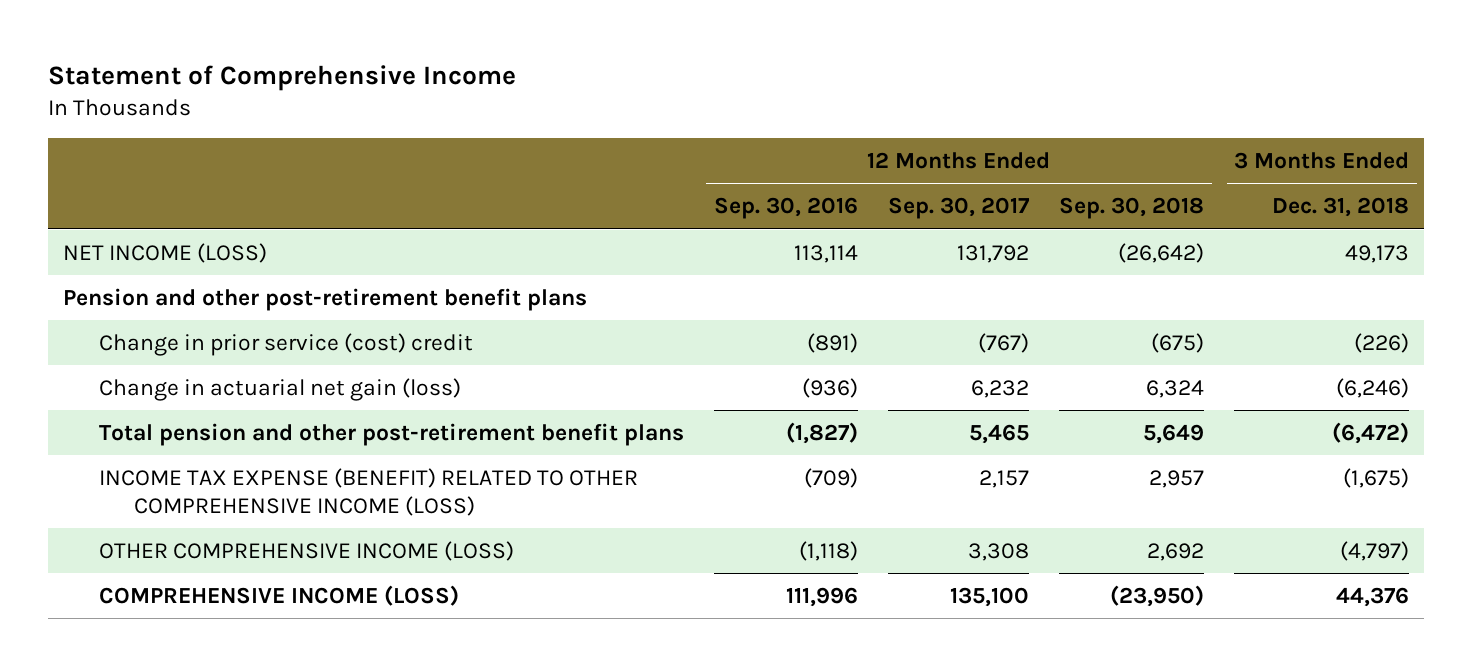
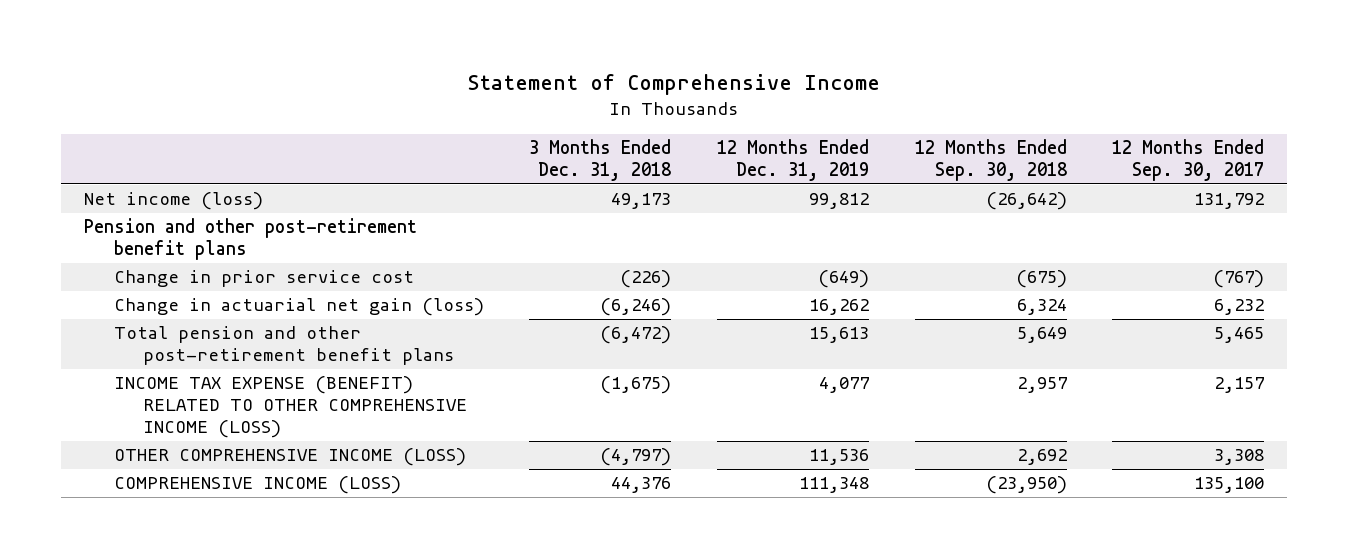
[713,197,858,220] Sep. 30, 2016 -> none
none -> [716,139,869,181] 12 Months Ended Dec. 31, 2019
[63,242,268,263] NET INCOME (LOSS) -> [84,192,264,211] Net income (loss)
[98,332,473,356] Change in prior service (cost) credit -> [113,270,414,288] Change in prior service cost

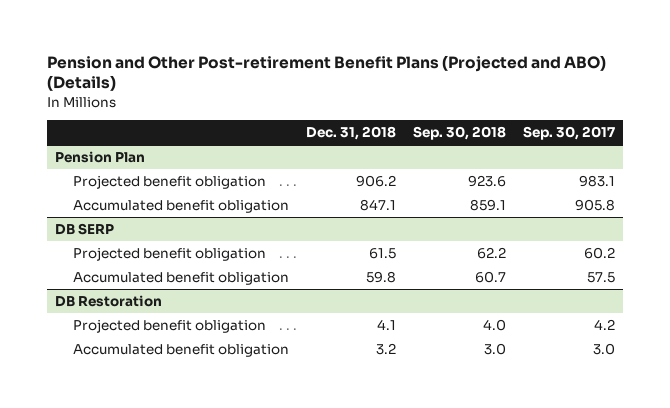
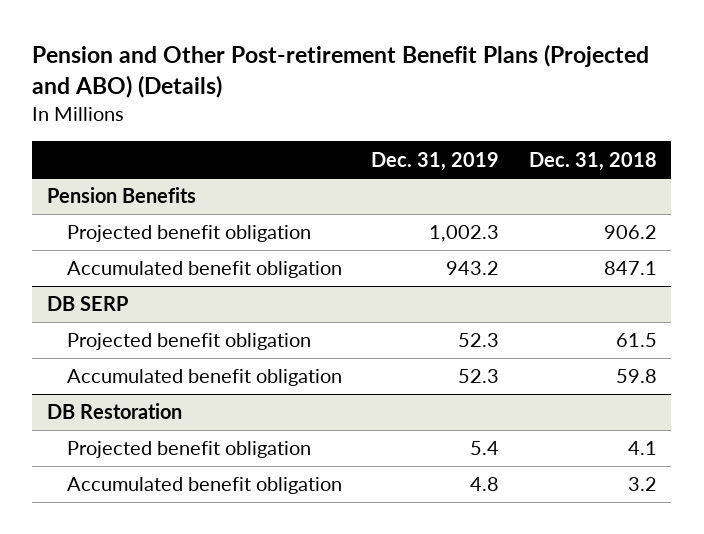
[412,125,506,140] Sep. 30, 2018 -> none
[522,125,615,140] Sep. 30, 2017 -> none
none -> [371,151,500,171] Dec. 31, 2019
[55,150,146,163] Pension Plan -> [46,187,196,204] Pension Benefits

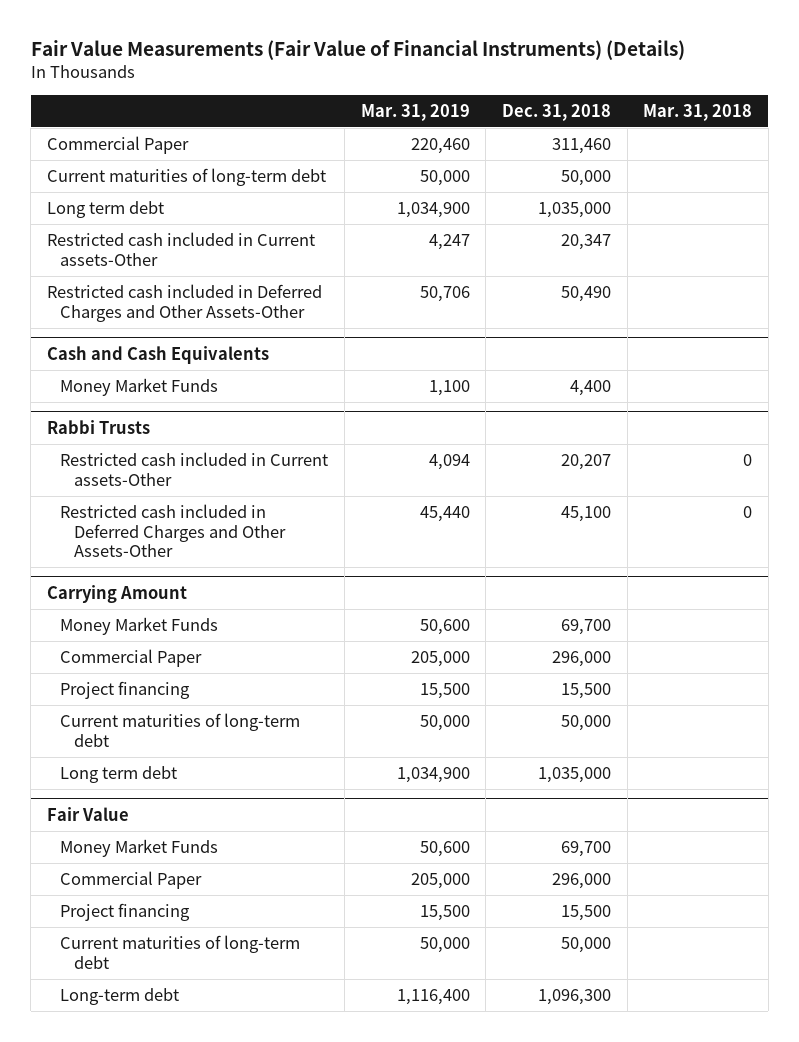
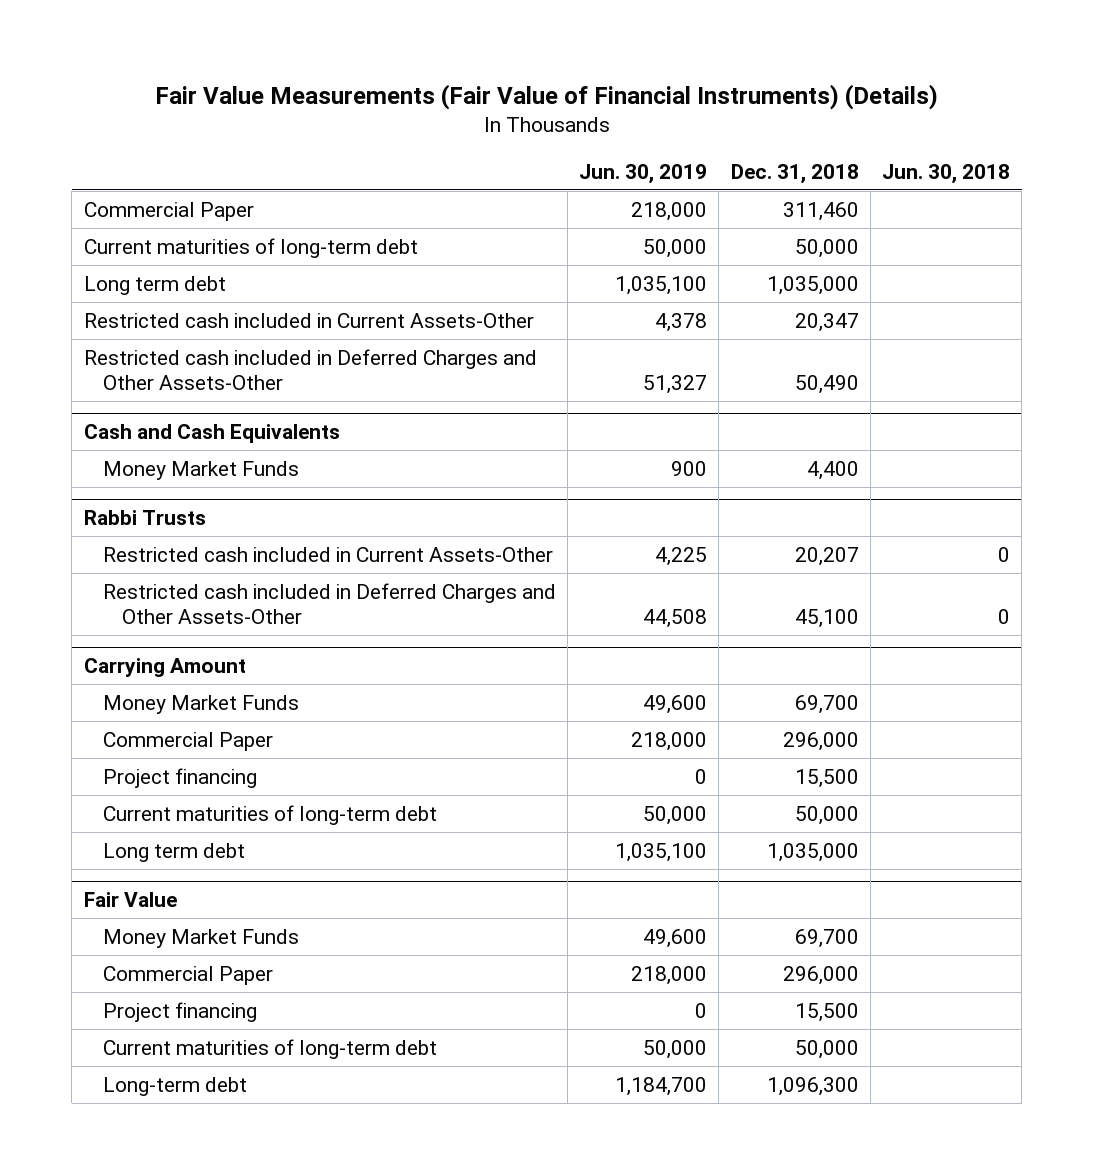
[360,103,470,121] Mar. 31, 2019 -> none
[643,103,753,121] Mar. 31, 2018 -> none
none -> [579,163,708,184] Jun. 30, 2019
none -> [881,163,1010,184] Jun. 30, 2018
[46,232,315,266] Restricted cash included in Current assets-Other -> [83,312,534,328] Restricted cash included in Current Assets-Other
[60,452,329,486] Restricted cash included in Current assets-Other -> [102,546,553,562] Restricted cash included in Current Assets-Other

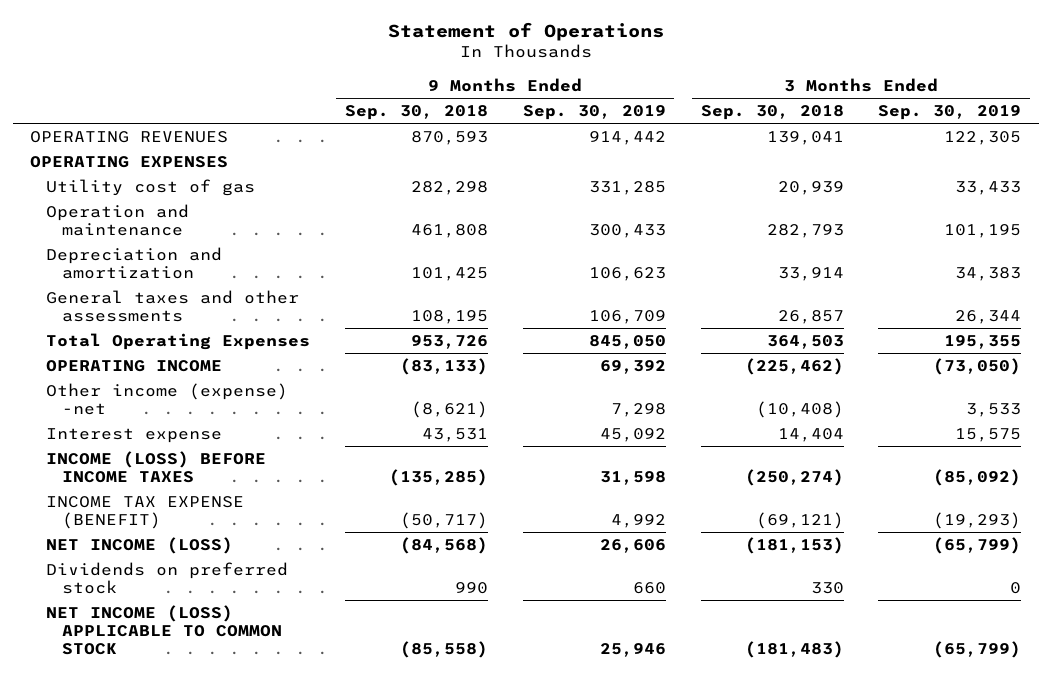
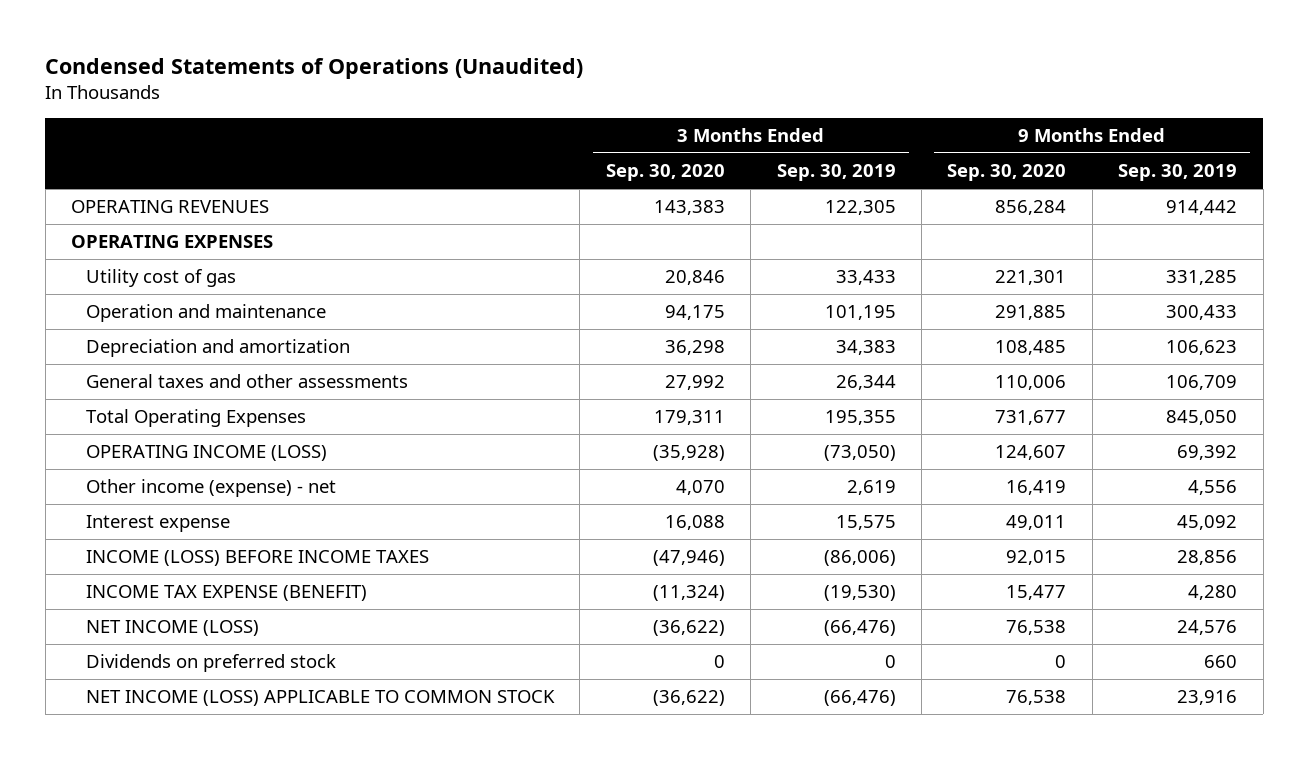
[387,21,664,41] Statement of Operations -> [45,58,584,80] Condensed Statements of Operations (Unaudited)
[344,105,488,121] Sep. 30, 2018 -> none
[700,105,844,121] Sep. 30, 2018 -> none
none -> [605,164,725,182] Sep. 30, 2020
none -> [947,164,1067,182] Sep. 30, 2020
[46,360,223,373] OPERATING INCOME -> [85,445,327,462] OPERATING INCOME (LOSS)
[46,383,289,415] Other income (expense) -net -> [85,479,336,498] Other income (expense) - net
[610,402,666,417] 7,298 -> [1188,480,1238,496] 4,556
[966,402,1022,417] 3,533 -> [846,480,896,496] 2,619
[599,470,666,485] 31,598 -> [1177,550,1238,566] 28,856
[933,468,1022,486] (85,092) -> [823,550,896,567] (86,006)
[610,513,666,528] 4,992 -> [1188,585,1238,601] 4,280
[933,511,1022,529] (19,293) -> [823,585,896,602] (19,530)
[599,539,666,554] 26,606 -> [1177,620,1238,636] 24,576
[933,537,1022,555] (65,799) -> [823,620,896,637] (66,476)
[599,642,666,657] 25,946 -> [1177,690,1238,706] 23,916
[933,640,1022,658] (65,799) -> [823,690,896,707] (66,476)

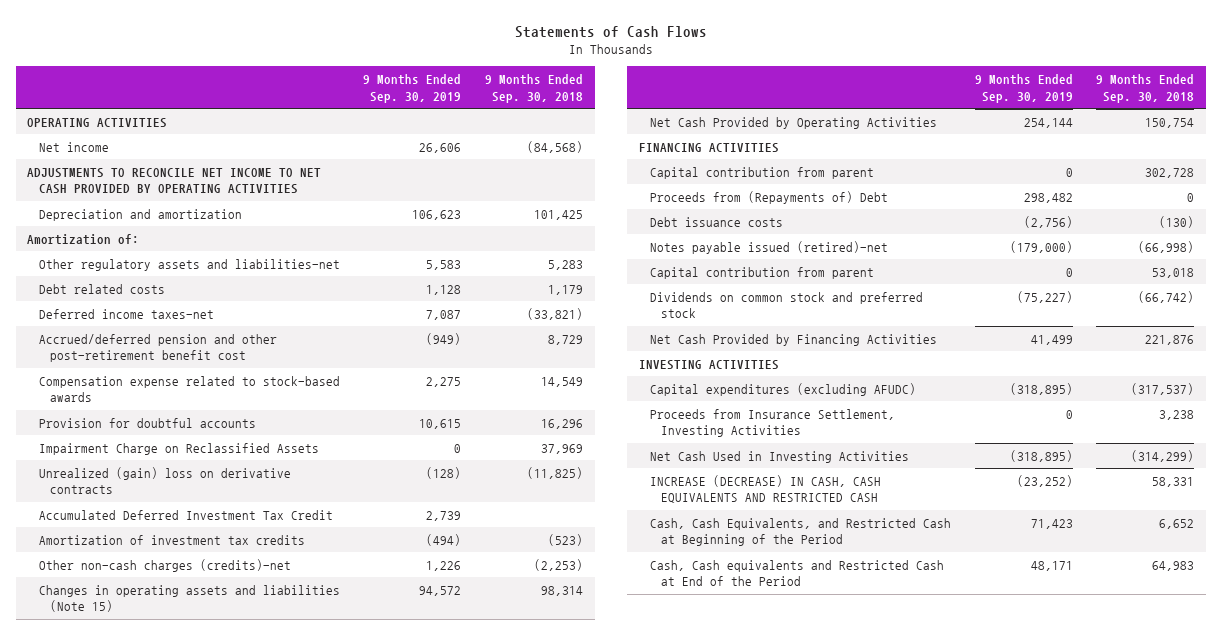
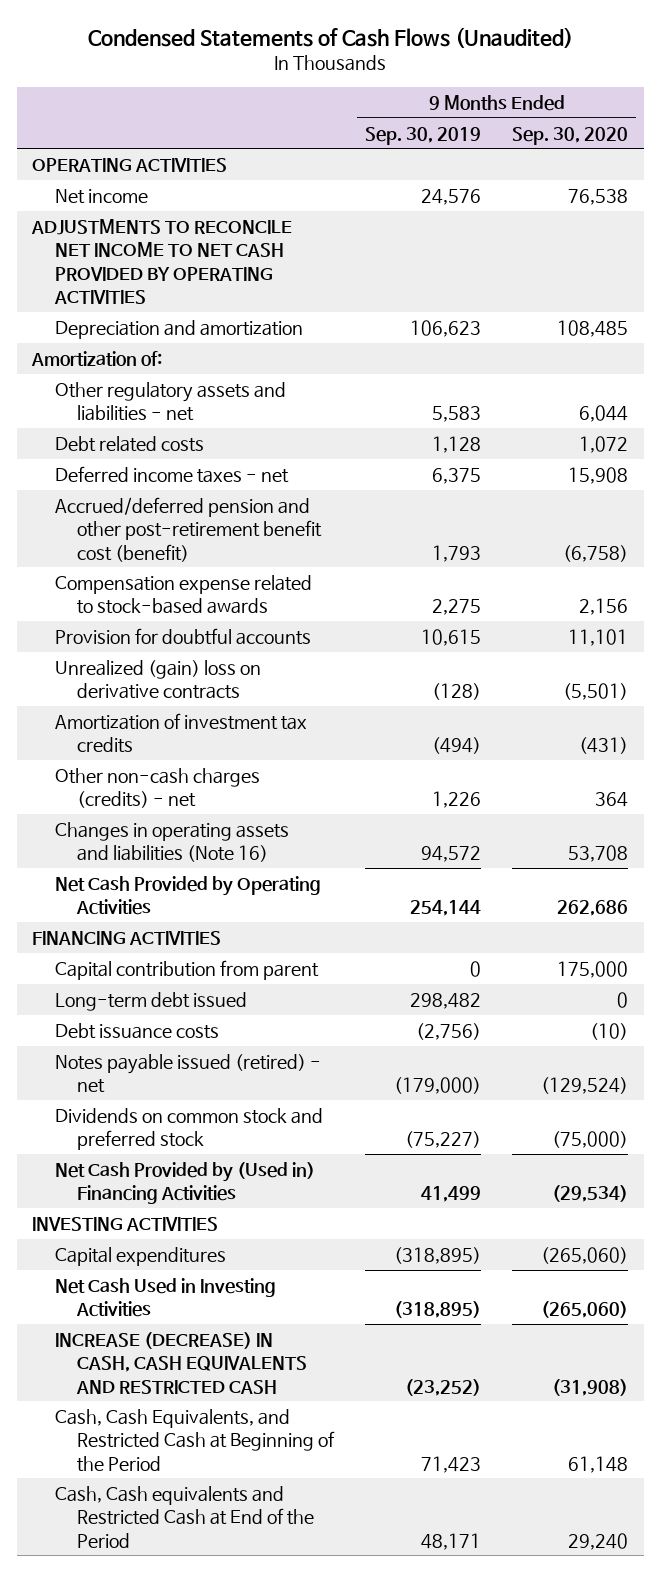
[514,25,707,38] Statements of Cash Flows -> [88,26,574,48] Condensed Statements of Cash Flows (Unaudited)
[484,74,583,103] 9 Months Ended Sep. 30, 2018 -> none
none -> [512,126,629,145] Sep. 30, 2020
[419,142,462,153] 26,606 -> [421,188,482,205] 24,576
[38,258,340,271] Other regulatory assets and liabilities-net -> [54,381,286,422] Other regulatory assets and liabilities - net
[38,308,214,319] Deferred income taxes-net -> [54,465,289,483] Deferred income taxes - net
[426,309,462,320] 7,087 -> [432,467,482,484] 6,375
[38,333,277,363] Accrued/deferred pension and other post-retirement benefit cost -> [54,496,323,562] Accrued/deferred pension and other post-retirement benefit cost (benefit)
[426,332,462,345] (949) -> [432,544,482,562] 1,793
[38,442,319,455] Impairment Charge on Reclassified Assets -> none
[38,509,333,520] Accumulated Deferred Investment Tax Credit -> none
[38,558,291,572] Other non-cash charges (credits)-net -> [54,767,260,809] Other non-cash charges (credits) - net
[38,584,340,613] Changes in operating assets and liabilities (Note 15) -> [54,821,289,863] Changes in operating assets and liabilities (Note 16)
[650,190,889,204] Proceeds from (Repayments of) Debt -> [54,991,247,1011] Long-term debt issued
[650,266,875,279] Capital contribution from parent -> none
[650,240,889,254] Notes payable issued (retired)-net -> [54,1053,321,1094] Notes payable issued (retired) - net
[650,333,938,346] Net Cash Provided by Financing Activities -> [54,1161,315,1205] Net Cash Provided by (Used in) Financing Activities
[650,408,896,438] Proceeds from Insurance Settlement, Investing Activities -> none
[650,382,917,396] Capital expenditures (excluding AFUDC) -> [54,1246,226,1266] Capital expenditures

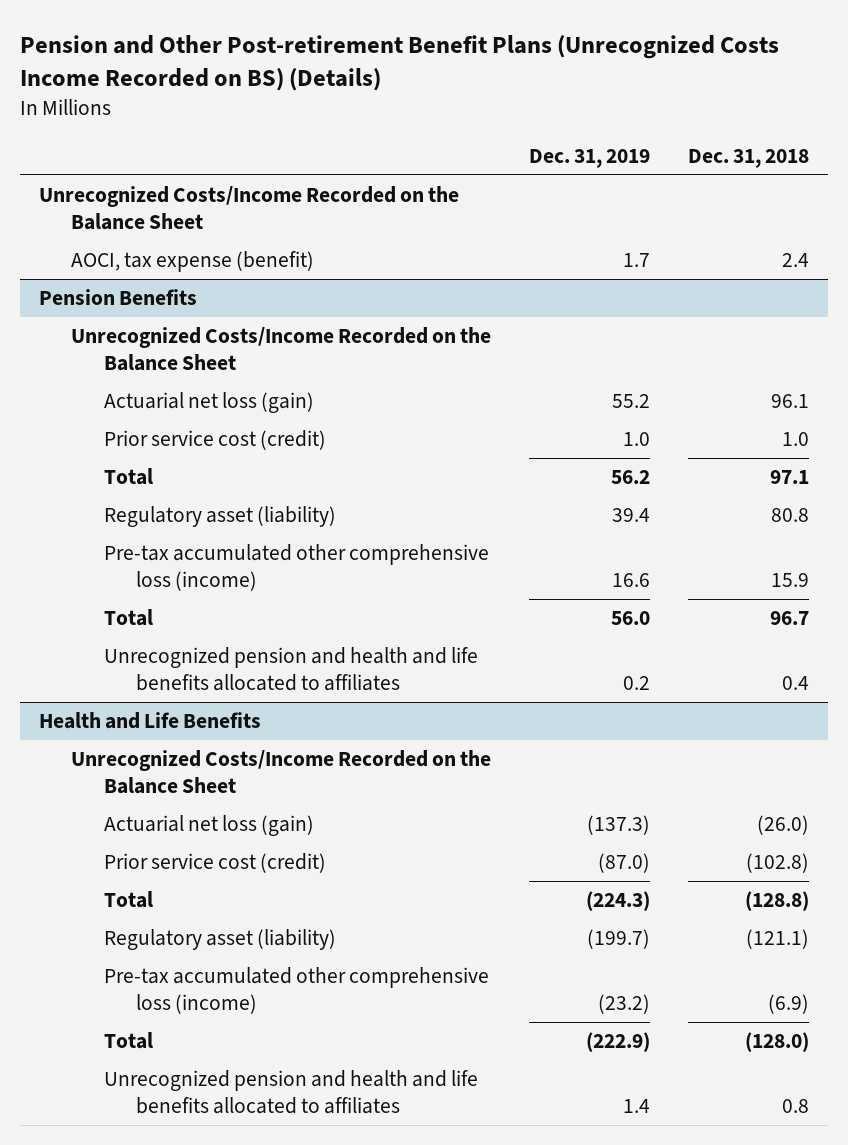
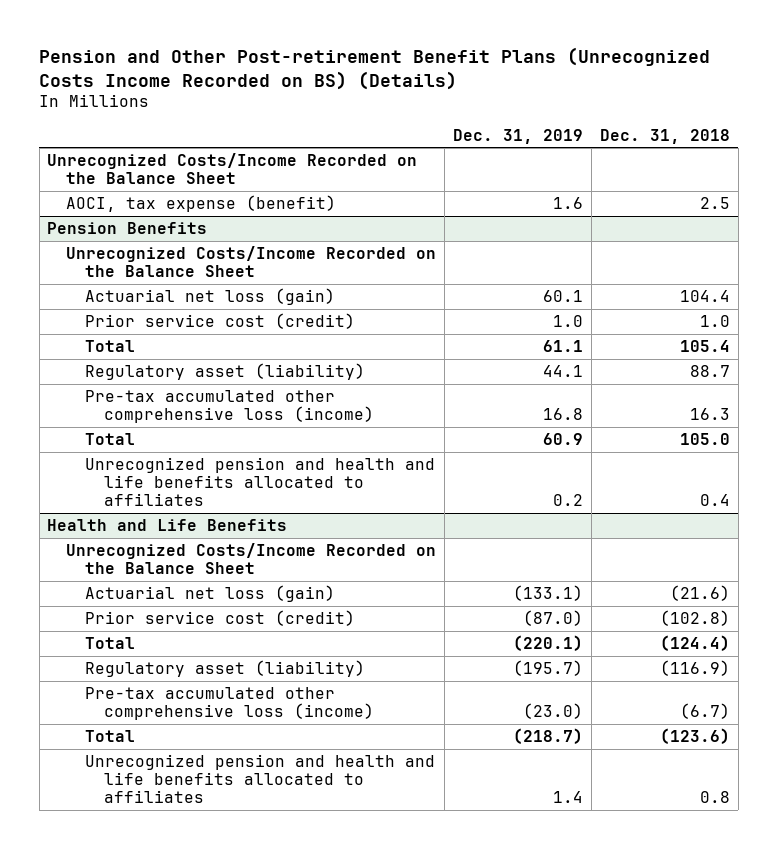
[623,253,651,268] 1.7 -> [553,196,584,209] 1.6
[782,253,810,268] 2.4 -> [699,196,730,209] 2.5
[612,394,651,409] 55.2 -> [543,289,584,302] 60.1
[771,394,810,409] 96.1 -> [679,289,730,302] 104.4
[611,470,651,485] 56.2 -> [543,339,584,352] 61.1
[770,470,810,485] 97.1 -> [679,339,730,352] 105.4
[612,508,651,523] 39.4 -> [543,364,584,377] 44.1
[771,508,810,523] 80.8 -> [689,364,730,377] 88.7
[612,572,651,587] 16.6 -> [543,407,584,420] 16.8
[771,572,810,587] 15.9 -> [689,407,730,420] 16.3
[611,611,651,626] 56.0 -> [543,432,584,445] 60.9
[770,611,810,626] 96.7 -> [679,432,730,445] 105.0
[587,815,651,836] (137.3) -> [513,584,584,601] (133.1)
[757,815,810,836] (26.0) -> [669,584,730,601] (21.6)
[586,891,651,912] (224.3) -> [513,634,584,651] (220.1)
[745,891,810,912] (128.8) -> [659,634,730,651] (124.4)
[587,929,651,950] (199.7) -> [513,659,584,676] (195.7)
[746,929,810,950] (121.1) -> [659,659,730,676] (116.9)
[598,993,651,1014] (23.2) -> [523,702,584,719] (23.0)
[768,993,810,1014] (6.9) -> [679,702,730,719] (6.7)
[586,1032,651,1053] (222.9) -> [513,727,584,744] (218.7)
[745,1032,810,1053] (128.0) -> [659,727,730,744] (123.6)

